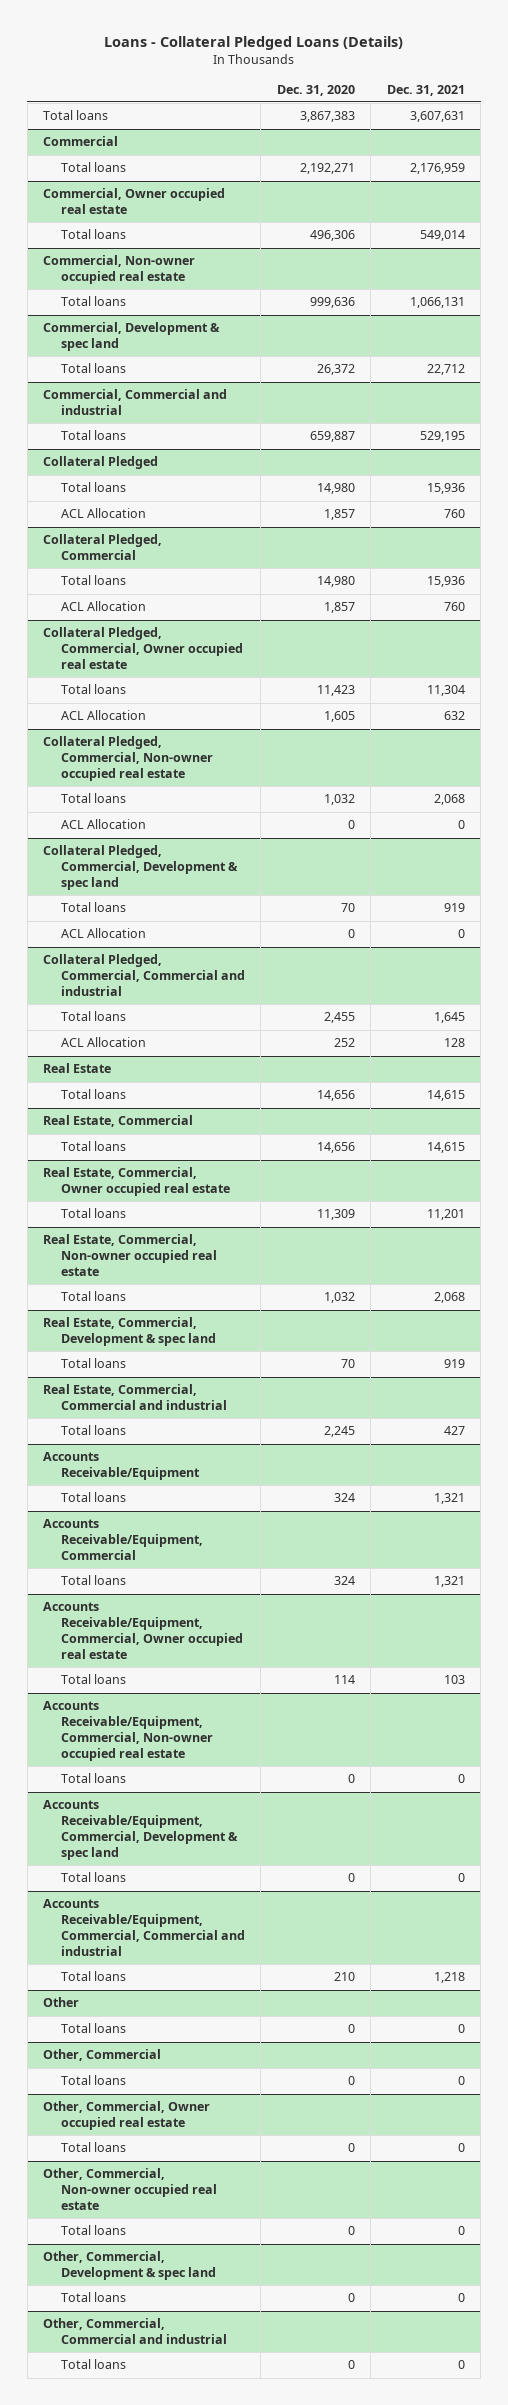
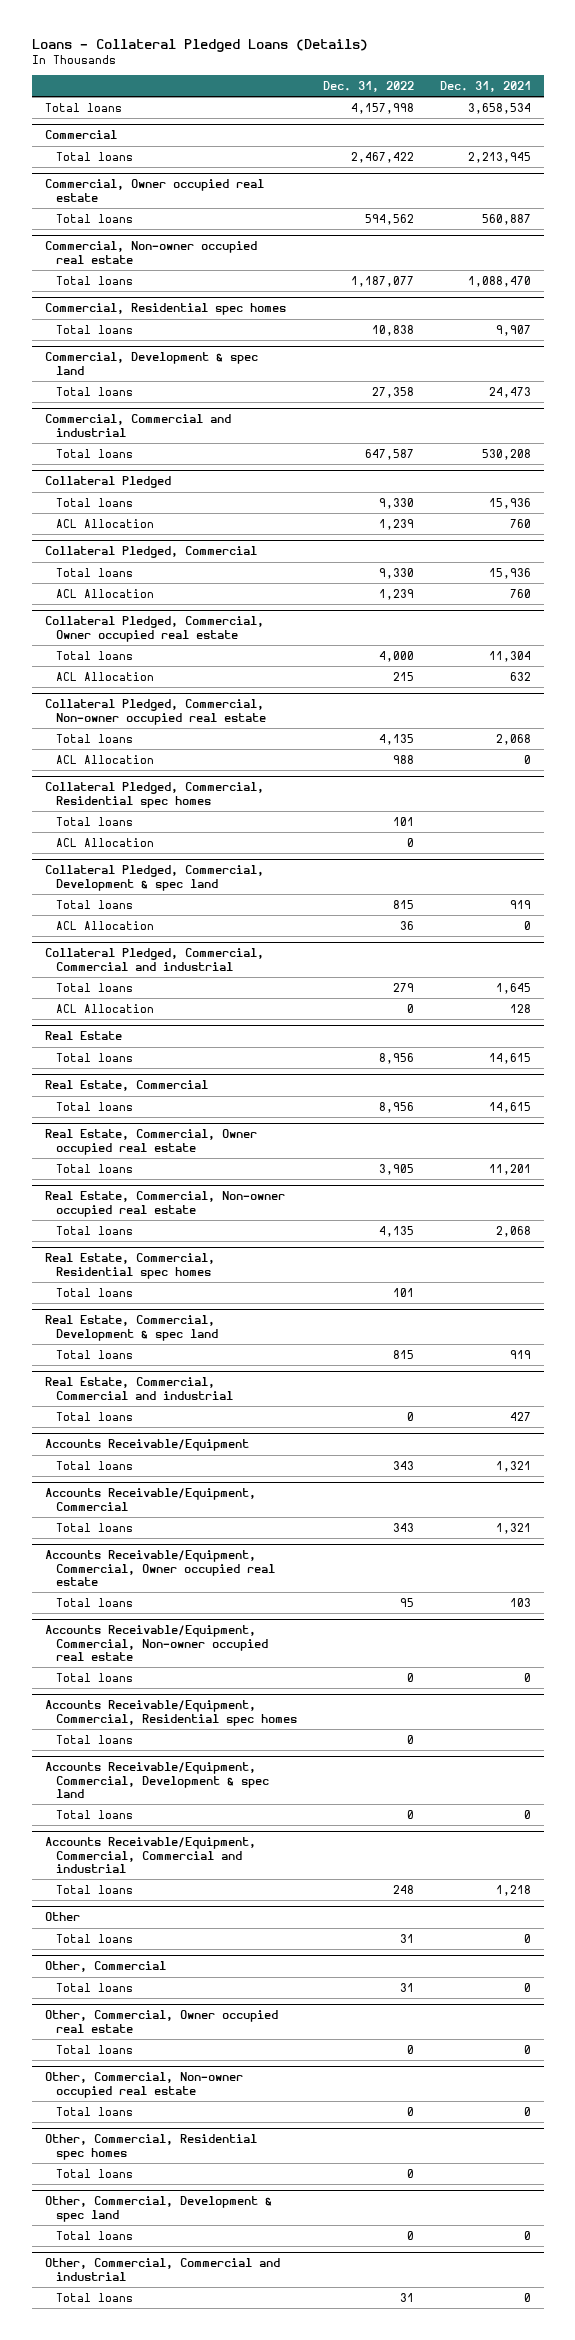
[276,84,355,96] Dec. 31, 2020 -> none
none -> [322,80,414,92] Dec. 31, 2022
[409,111,465,123] 3,607,631 -> [467,102,531,114] 3,658,534
[409,163,465,175] 2,176,959 -> [467,151,531,163] 2,213,945
[419,230,465,242] 549,014 -> [481,213,531,225] 560,887
[409,297,465,309] 1,066,131 -> [467,275,531,287] 1,088,470
none -> [44,303,286,316] Commercial, Residential spec homes
none -> [55,324,133,334] Total loans
[426,364,465,376] 22,712 -> [488,386,531,398] 24,473
[419,431,465,443] 529,195 -> [481,448,531,460] 530,208
none -> [44,782,264,808] Collateral Pledged, Commercial, Residential spec homes
none -> [55,816,133,826] Total loans
none -> [55,837,154,847] ACL Allocation
none -> [44,1253,215,1279] Real Estate, Commercial, Residential spec homes
none -> [55,1287,133,1297] Total loans
none -> [44,1700,297,1726] Accounts Receivable/Equipment, Commercial, Residential spec homes
none -> [55,1734,133,1744] Total loans
none -> [44,2134,257,2160] Other, Commercial, Residential spec homes
none -> [55,2168,133,2178] Total loans

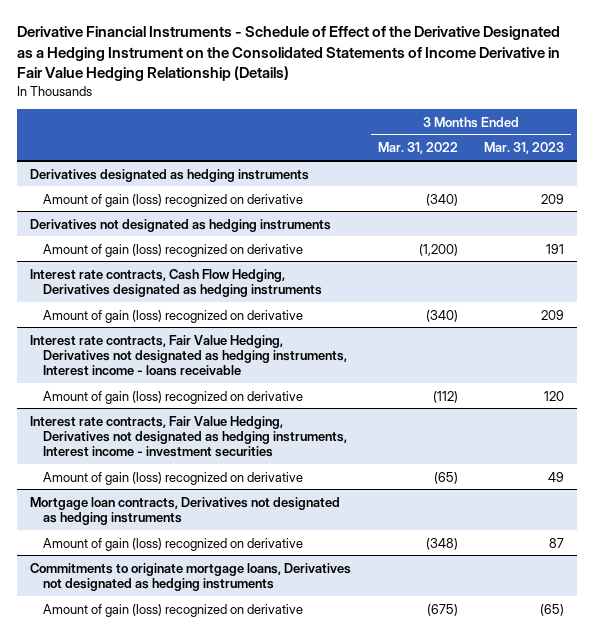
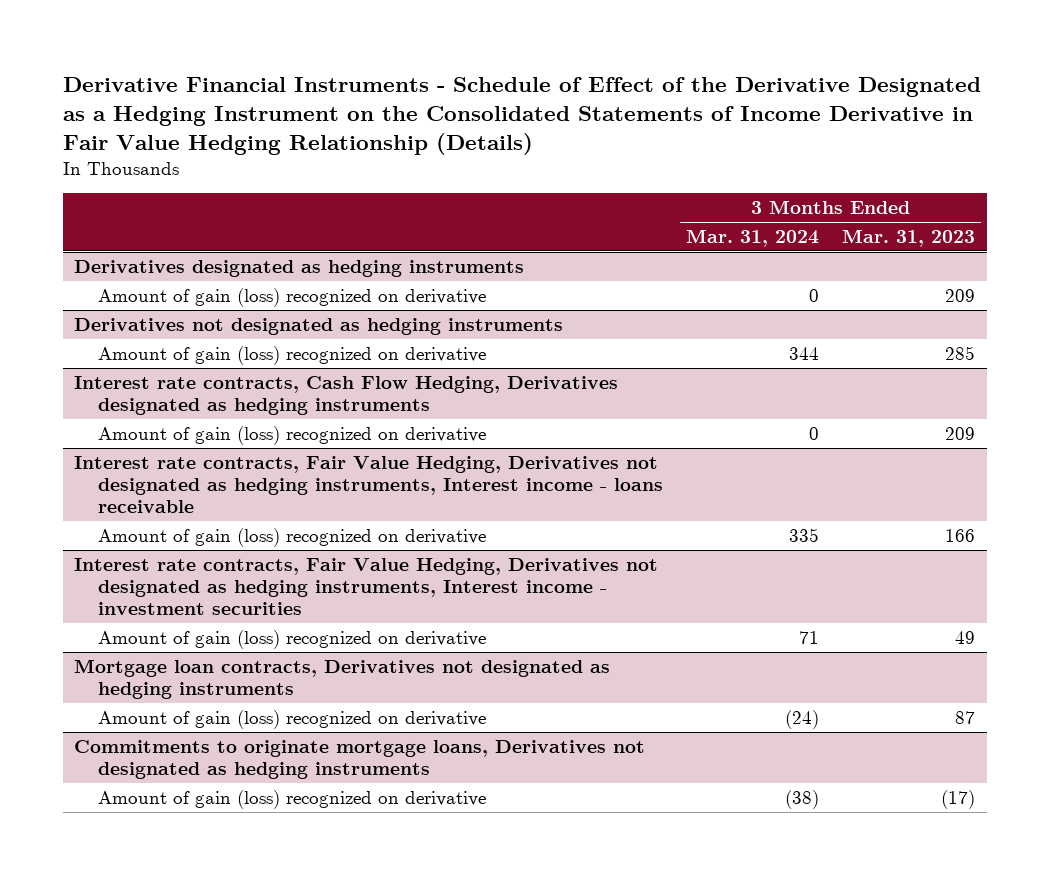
[377,142,458,155] Mar. 31, 2022 -> none
none -> [686,228,820,247] Mar. 31, 2024
[546,243,565,254] 191 -> [945,345,976,360] 285
[544,390,565,401] 120 -> [945,528,976,542] 166
[540,603,565,616] (65) -> [941,789,976,809] (17)

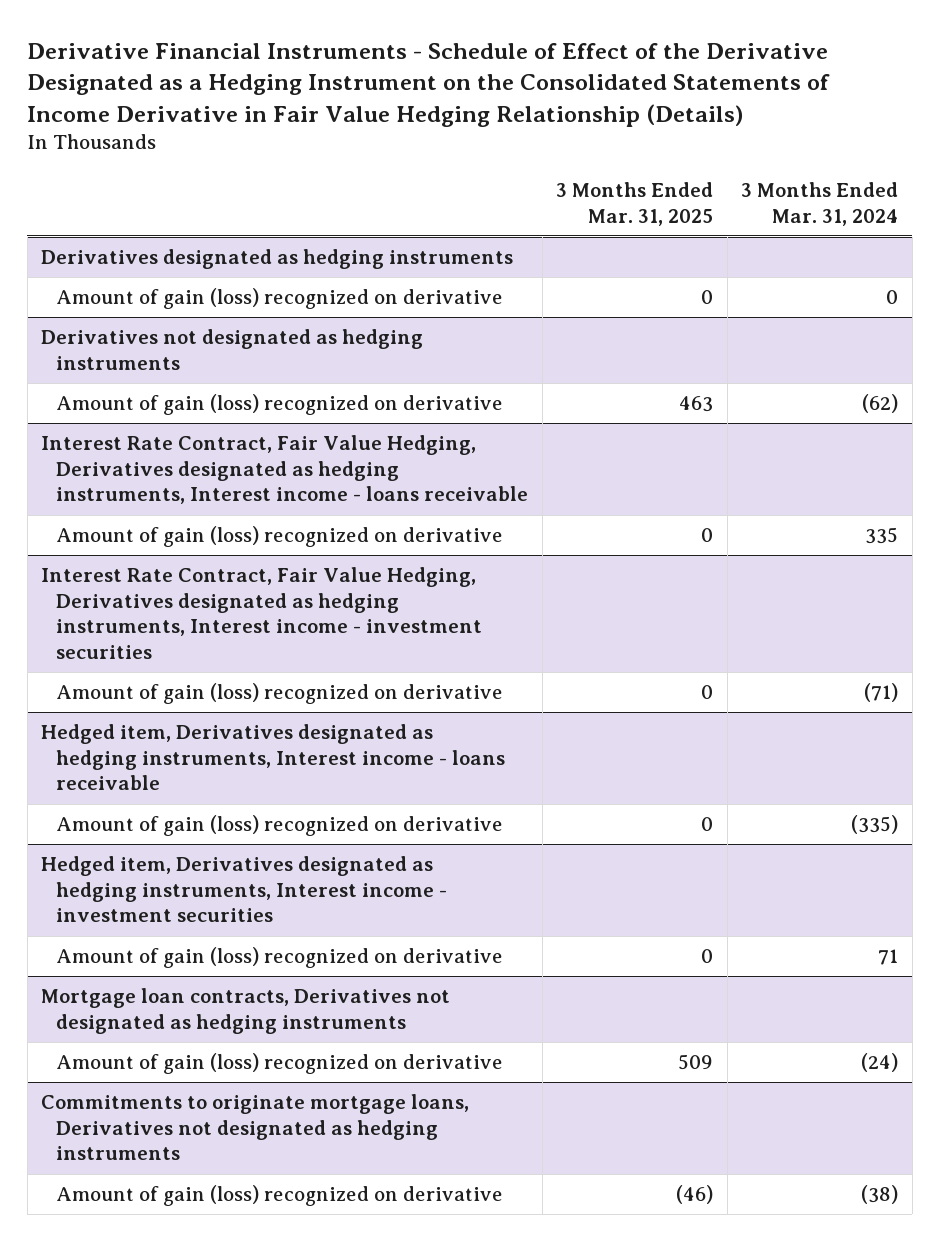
[842,228,976,247] Mar. 31, 2023 -> none
none -> [556,182,714,226] 3 Months Ended Mar. 31, 2025
[74,375,619,415] Interest rate contracts, Cash Flow Hedging, Derivatives designated as hedging instruments -> none
[97,425,486,445] Amount of gain (loss) recognized on derivative -> none
[789,346,820,360] 344 -> [862,394,899,414] (62)
[74,455,663,513] Interest rate contracts, Fair Value Hedging, Derivatives not designated as hedging instruments, Interest income - loans receivable -> [41,435,529,505] Interest Rate Contract, Fair Value Hedging, Derivatives designated as hedging instruments, Interest income - loans receivable
[74,557,659,615] Interest rate contracts, Fair Value Hedging, Derivatives not designated as hedging instruments, Interest income - investment securities -> [41,567,483,660] Interest Rate Contract, Fair Value Hedging, Derivatives designated as hedging instruments, Interest income - investment securities
none -> [56,683,504,705] Amount of gain (loss) recognized on derivative
none -> [41,724,506,791] Hedged item, Derivatives designated as hedging instruments, Interest income - loans receivable
none -> [56,815,504,837] Amount of gain (loss) recognized on derivative
none -> [41,856,448,923] Hedged item, Derivatives designated as hedging instruments, Interest income - investment securities

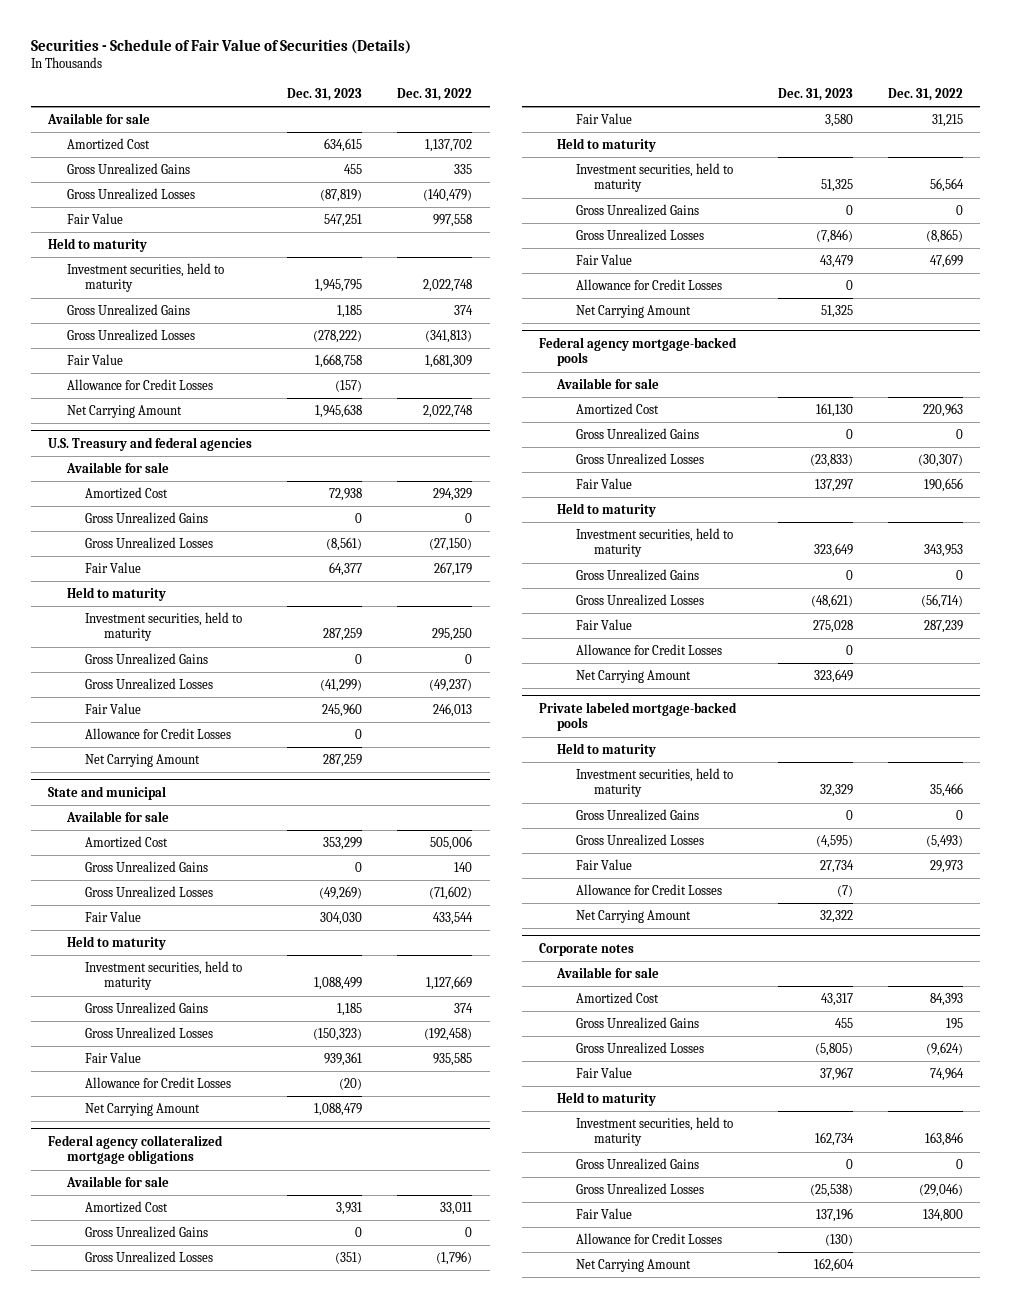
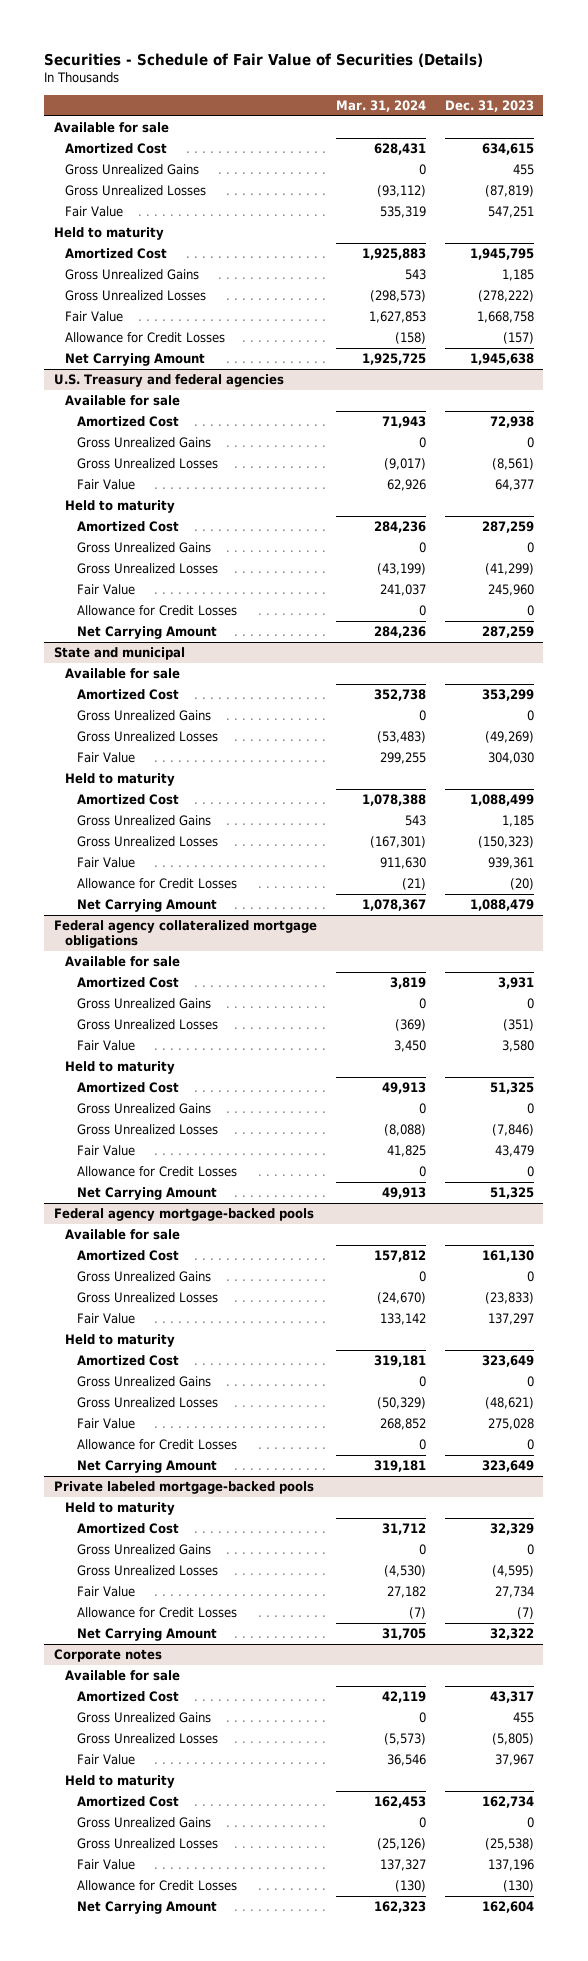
[397,87,473,101] Dec. 31, 2022 -> none
none -> [335,100,426,113] Mar. 31, 2024
[66,263,224,293] Investment securities, held to maturity -> [65,248,168,260] Amortized Cost
[85,612,243,642] Investment securities, held to maturity -> [77,521,180,533] Amortized Cost
[85,961,243,991] Investment securities, held to maturity -> [77,794,180,806] Amortized Cost
[575,163,733,193] Investment securities, held to maturity -> [77,1082,180,1094] Amortized Cost
[575,528,733,558] Investment securities, held to maturity -> [77,1355,180,1367] Amortized Cost
[575,768,733,798] Investment securities, held to maturity -> [77,1523,180,1535] Amortized Cost
[575,1117,733,1147] Investment securities, held to maturity -> [77,1796,180,1808] Amortized Cost

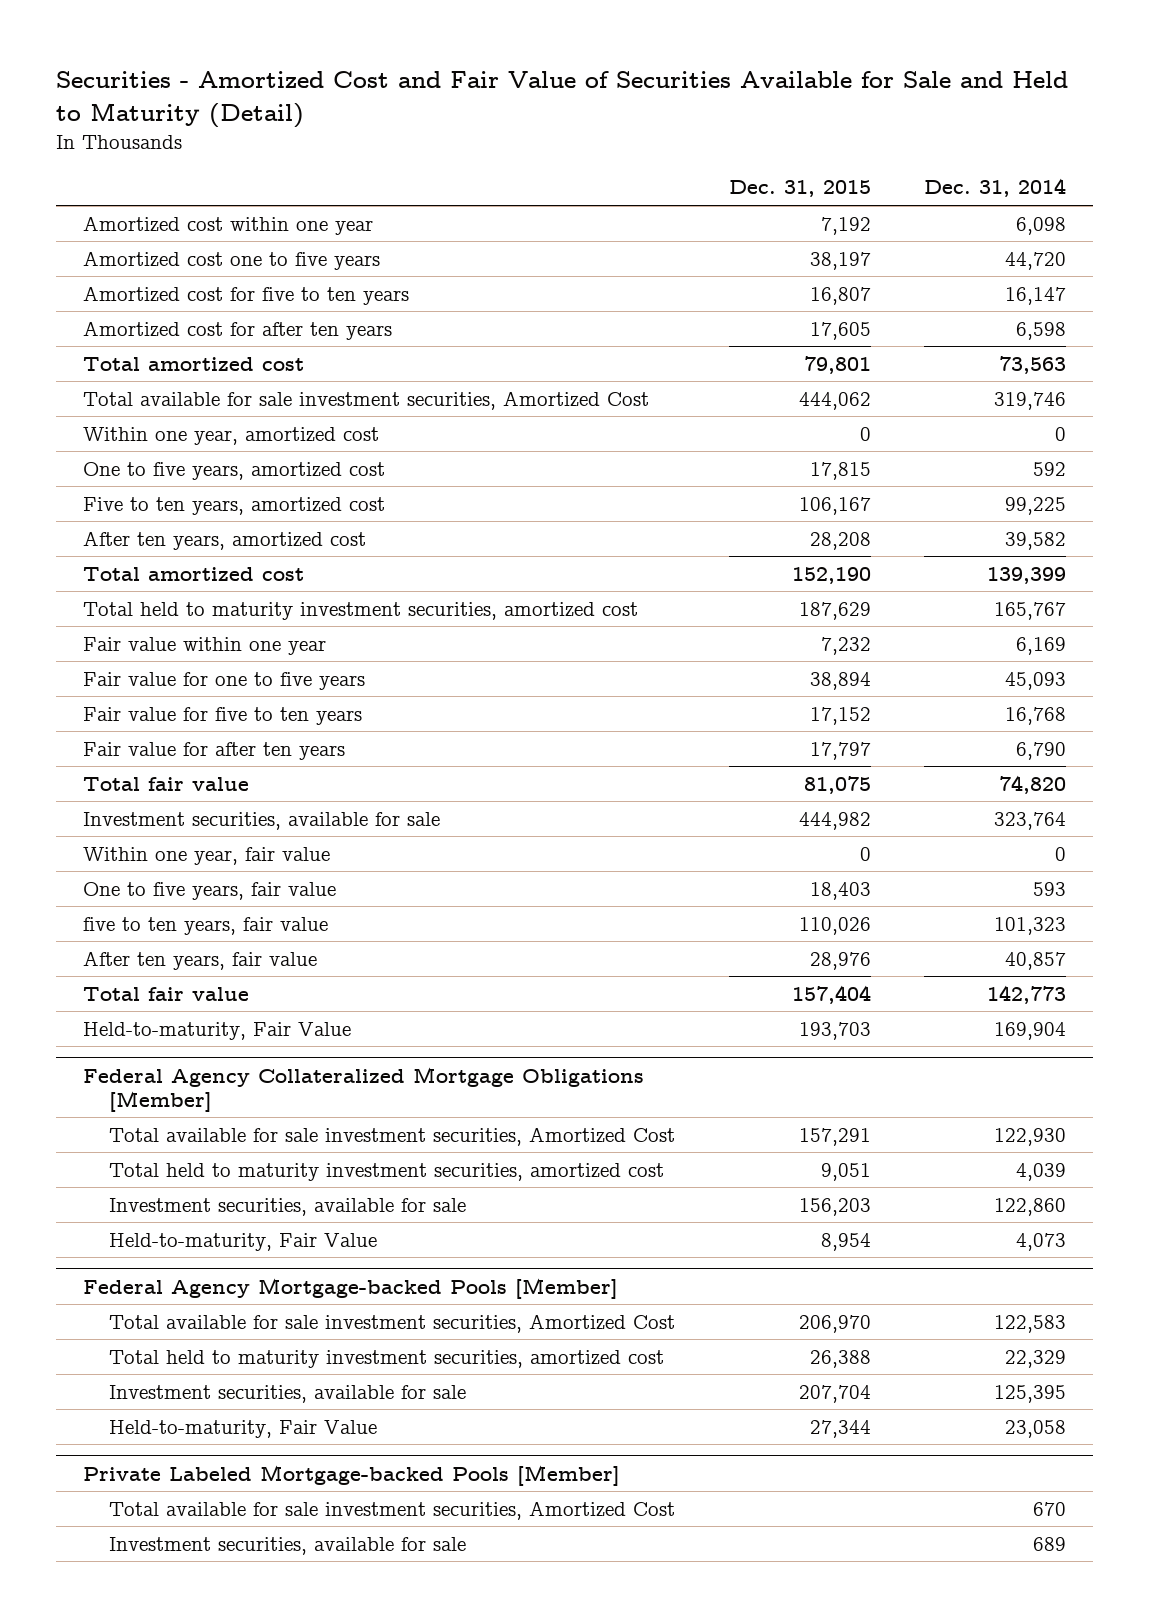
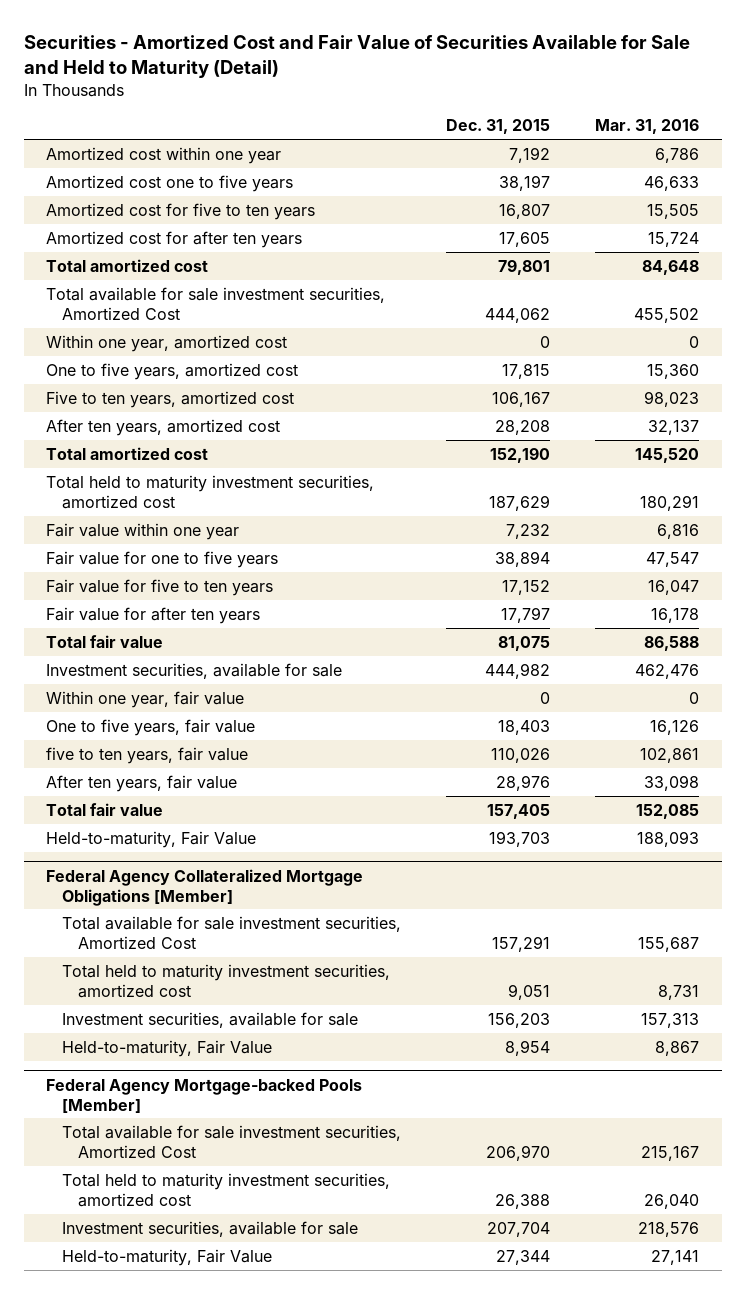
[924,178,1067,198] Dec. 31, 2014 -> none
none -> [595,119,700,135] Mar. 31, 2016
[791,984,871,1004] 157,404 -> [487,803,551,819] 157,405
[82,1464,620,1486] Private Labeled Mortgage-backed Pools [Member] -> none
[108,1500,675,1520] Total available for sale investment securities, Amortized Cost -> none
[108,1536,466,1555] Investment securities, available for sale -> none

